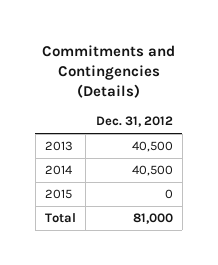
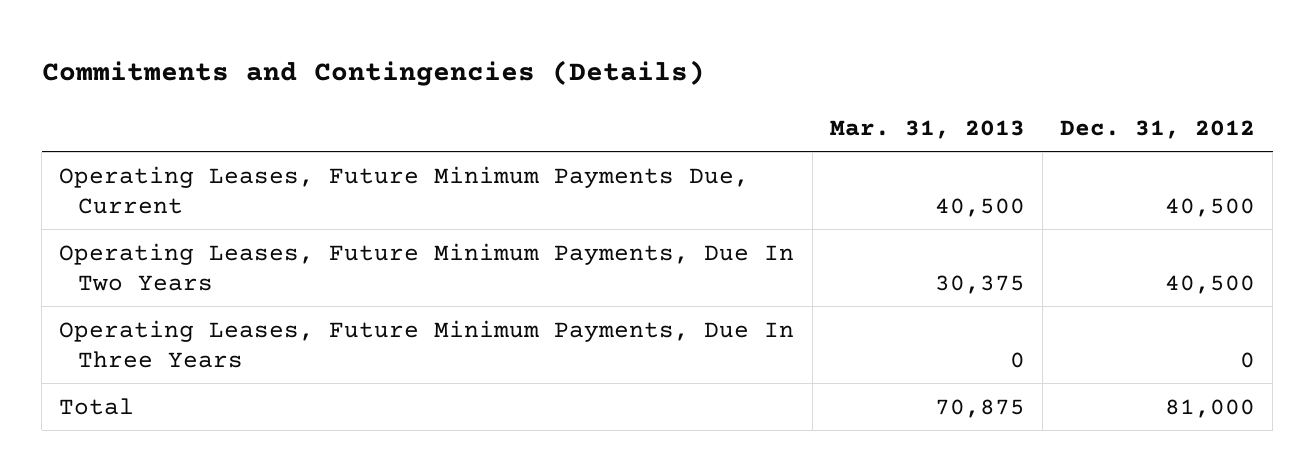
none -> [829,119,1025,139] Mar. 31, 2013
[45,140,74,151] 2013 -> [59,165,750,215] Operating Leases, Future Minimum Payments Due, Current
[45,164,73,175] 2014 -> [59,242,795,292] Operating Leases, Future Minimum Payments, Due In Two Years
[45,188,73,199] 2015 -> [59,319,795,369] Operating Leases, Future Minimum Payments, Due In Three Years

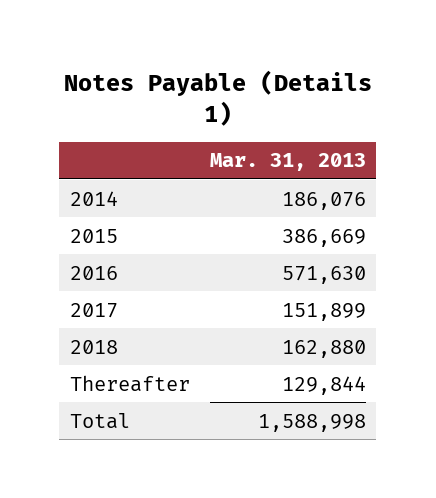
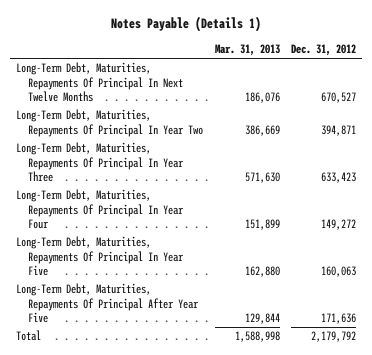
none -> [291,43,357,56] Dec. 31, 2012
[69,190,118,206] 2014 -> [15,62,183,102] Long-Term Debt, Maturities, Repayments Of Principal In Next Twelve Months
[69,228,118,243] 2015 -> [15,109,203,137] Long-Term Debt, Maturities, Repayments Of Principal In Year Two
[69,265,118,280] 2016 -> [15,142,184,182] Long-Term Debt, Maturities, Repayments Of Principal In Year Three
[69,302,118,318] 2017 -> [15,189,184,229] Long-Term Debt, Maturities, Repayments Of Principal In Year Four
[69,339,118,354] 2018 -> [15,236,184,276] Long-Term Debt, Maturities, Repayments Of Principal In Year Five
[69,374,190,392] Thereafter -> [15,283,199,323] Long-Term Debt, Maturities, Repayments Of Principal After Year Five

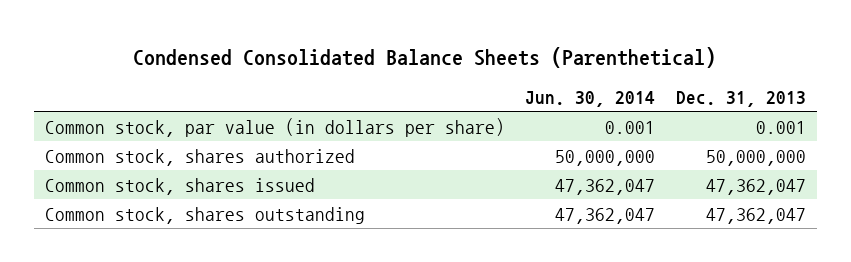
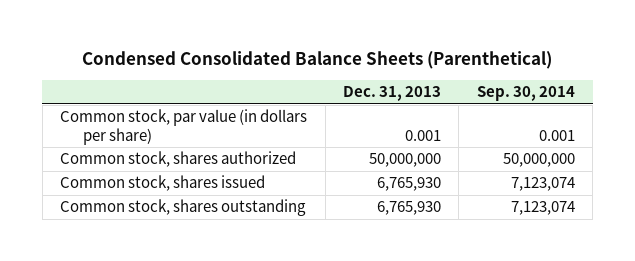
[525,91,656,108] Jun. 30, 2014 -> none
none -> [476,86,575,102] Sep. 30, 2014
[706,178,807,195] 47,362,047 -> [376,177,441,192] 6,765,930
[706,207,807,224] 47,362,047 -> [376,201,441,216] 6,765,930

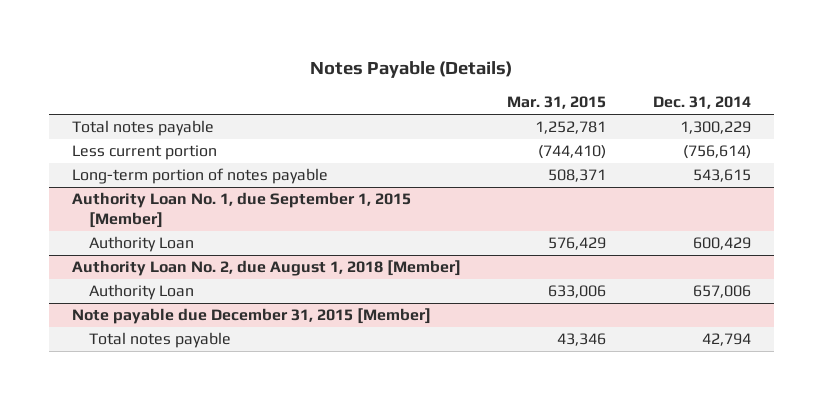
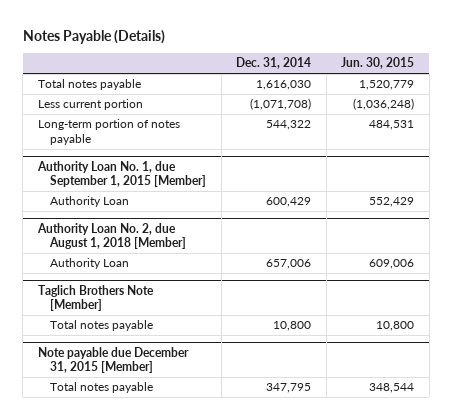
[507,96,607,110] Mar. 31, 2015 -> none
none -> [341,57,415,70] Jun. 30, 2015
[679,121,751,135] 1,300,229 -> [256,80,312,91] 1,616,030
[682,145,751,160] (756,614) -> [250,98,312,111] (1,071,708)
[692,169,751,183] 543,615 -> [266,120,312,131] 544,322
none -> [37,284,154,312] Taglich Brothers Note [Member]
none -> [50,320,154,332] Total notes payable
[701,333,751,347] 42,794 -> [266,383,312,394] 347,795

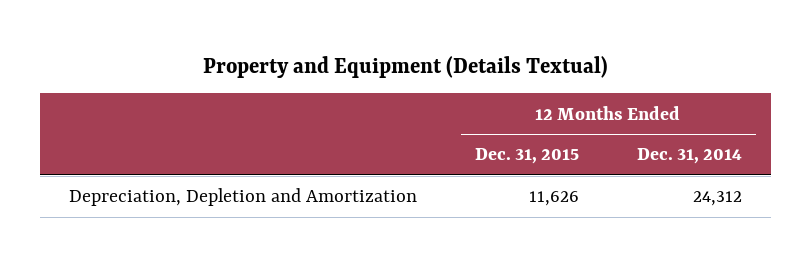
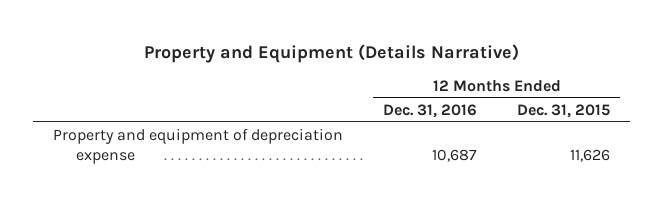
[202,55,608,78] Property and Equipment (Details Textual) -> [143,43,519,63] Property and Equipment (Details Narrative)
[636,148,742,165] Dec. 31, 2014 -> none
none -> [383,103,478,118] Dec. 31, 2016
[69,188,418,207] Depreciation, Depletion and Amortization -> [53,128,344,164] Property and equipment of depreciation expense

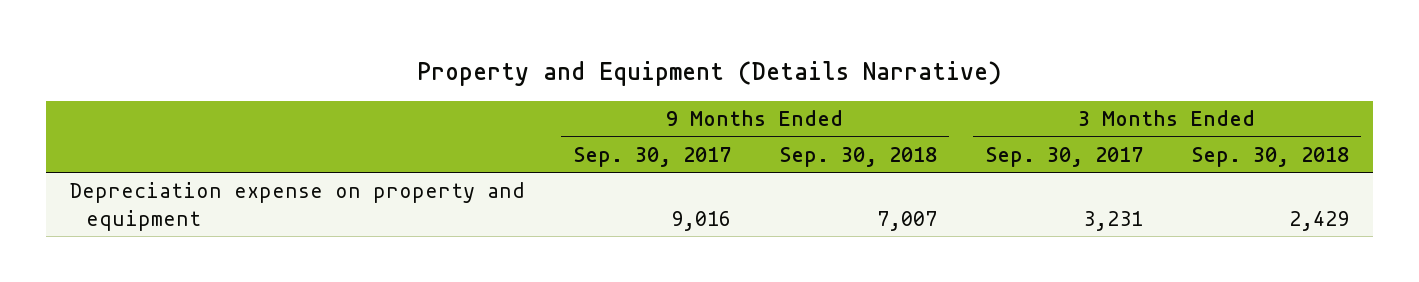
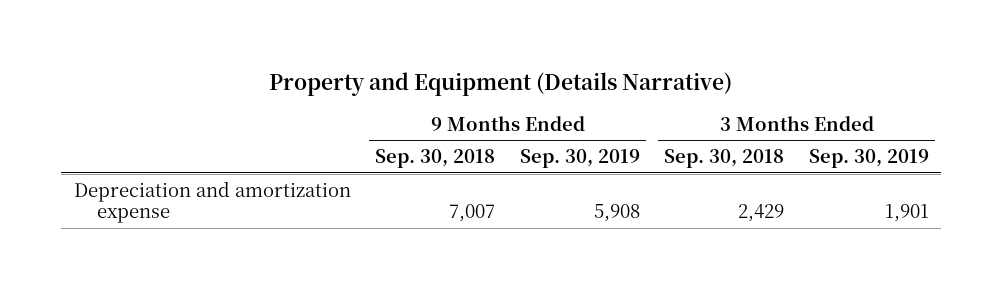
[573,147,732,168] Sep. 30, 2017 -> none
[984,147,1143,168] Sep. 30, 2017 -> none
none -> [519,149,640,169] Sep. 30, 2019
none -> [808,149,929,169] Sep. 30, 2019
[70,182,526,231] Depreciation expense on property and equipment -> [73,180,351,224] Depreciation and amortization expense

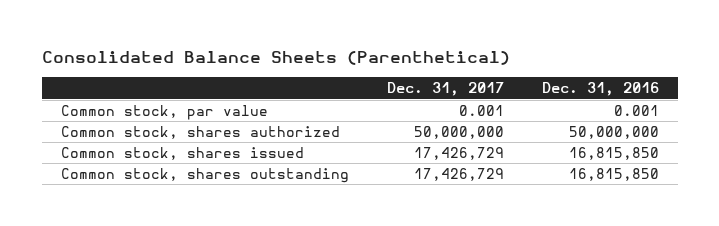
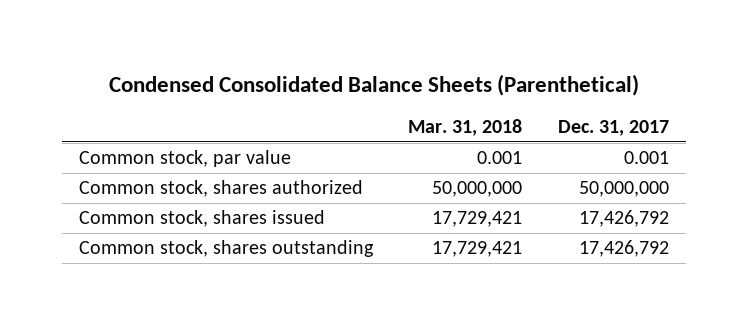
[41,51,510,66] Consolidated Balance Sheets (Parenthetical) -> [108,74,639,97] Condensed Consolidated Balance Sheets (Parenthetical)
[541,82,659,97] Dec. 31, 2016 -> none
none -> [408,119,523,137] Mar. 31, 2018
[413,147,504,161] 17,426,729 -> [578,210,669,228] 17,426,792
[413,168,504,182] 17,426,729 -> [578,240,669,258] 17,426,792

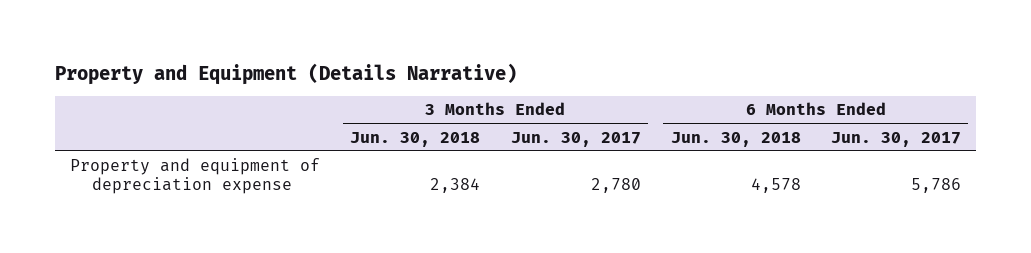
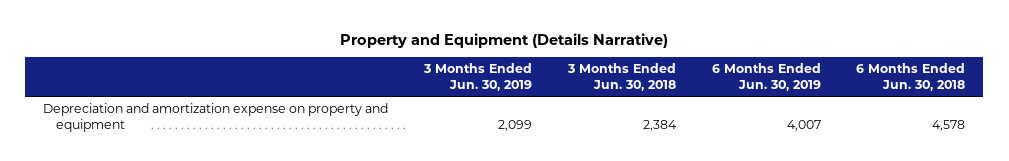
[510,131,641,147] Jun. 30, 2017 -> none
[830,131,961,147] Jun. 30, 2017 -> none
none -> [422,63,532,92] 3 Months Ended Jun. 30, 2019
none -> [711,63,821,92] 6 Months Ended Jun. 30, 2019
[70,158,321,195] Property and equipment of depreciation expense -> [43,102,389,132] Depreciation and amortization expense on property and equipment

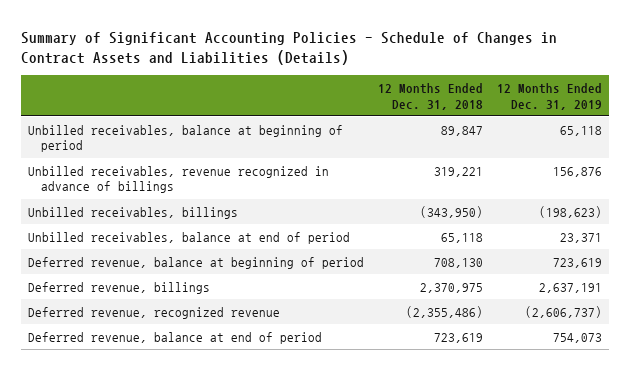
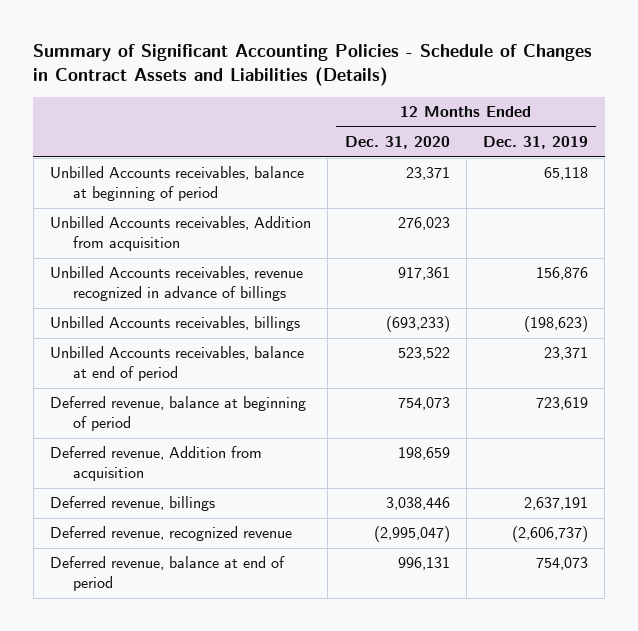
[377,82,483,110] 12 Months Ended Dec. 31, 2018 -> none
none -> [344,135,450,149] Dec. 31, 2020
[28,124,344,153] Unbilled receivables, balance at beginning of period -> [50,166,305,202] Unbilled Accounts receivables, balance at beginning of period
none -> [50,216,312,252] Unbilled Accounts receivables, Addition from acquisition
[28,165,330,194] Unbilled receivables, revenue recognized in advance of billings -> [50,266,304,302] Unbilled Accounts receivables, revenue recognized in advance of billings
[28,206,239,219] Unbilled receivables, billings -> [50,316,301,332] Unbilled Accounts receivables, billings
[28,231,351,244] Unbilled receivables, balance at end of period -> [50,346,305,382] Unbilled Accounts receivables, balance at end of period
none -> [50,446,263,482] Deferred revenue, Addition from acquisition

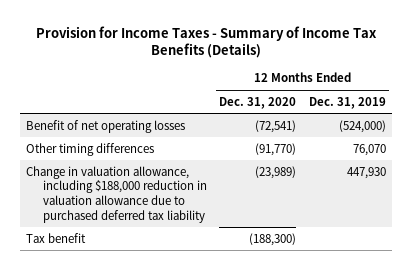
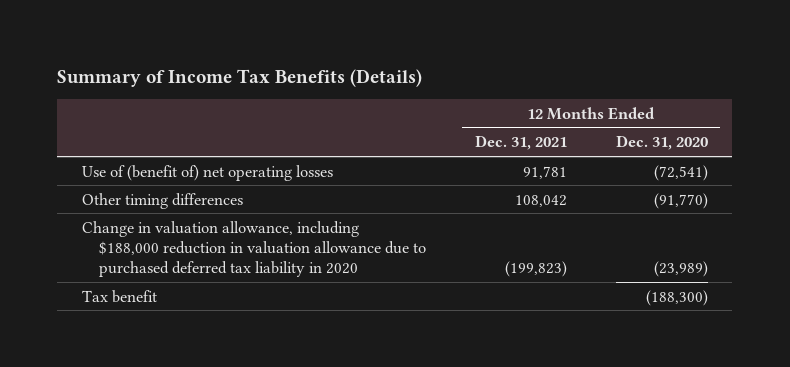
[35,25,377,59] Provision for Income Taxes - Summary of Income Tax Benefits (Details) -> [57,69,423,88] Summary of Income Tax Benefits (Details)
[308,96,386,109] Dec. 31, 2019 -> none
none -> [474,135,567,151] Dec. 31, 2021
[26,119,186,133] Benefit of net operating losses -> [81,164,333,181] Use of (benefit of) net operating losses
[26,165,208,223] Change in valuation allowance, including $188,000 reduction in valuation allowance due to purchased deferred tax liability -> [81,220,426,277] Change in valuation allowance, including $188,000 reduction in valuation allowance due to purchased deferred tax liability in 2020

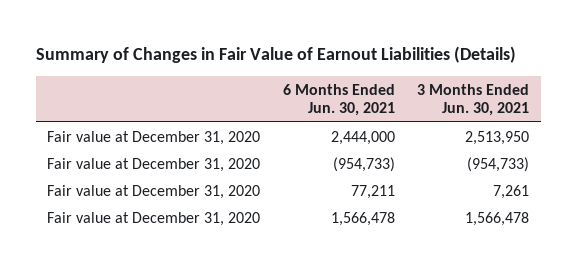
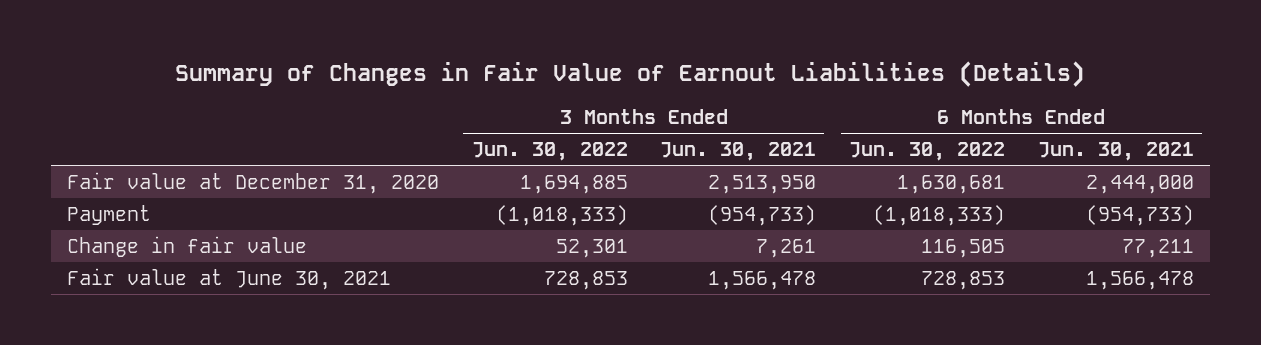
none -> [471,142,628,162] Jun. 30, 2022
none -> [849,142,1006,162] Jun. 30, 2022
[47,157,261,172] Fair value at December 31, 2020 -> [66,204,151,225] Payment
[47,184,261,199] Fair value at December 31, 2020 -> [66,235,307,257] Change in fair value
[47,211,261,226] Fair value at December 31, 2020 -> [66,267,391,290] Fair value at June 30, 2021

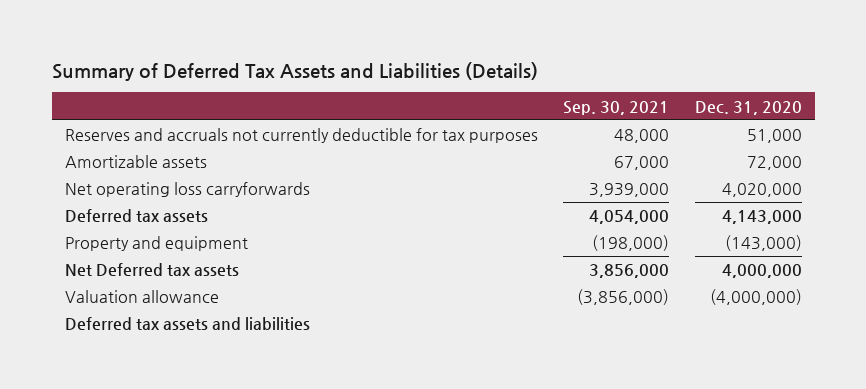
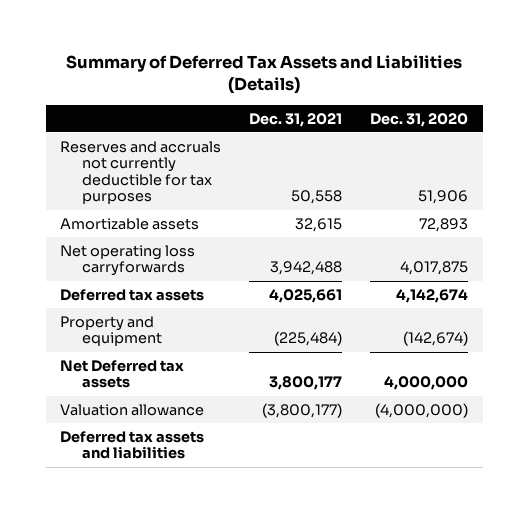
[563,100,670,115] Sep. 30, 2021 -> none
none -> [249,112,343,127] Dec. 31, 2021
[746,129,802,144] 51,000 -> [418,190,469,205] 51,906
[746,156,802,171] 72,000 -> [419,217,469,232] 72,893
[721,183,802,198] 4,020,000 -> [400,261,469,276] 4,017,875
[721,210,802,225] 4,143,000 -> [396,288,469,303] 4,142,674
[724,235,802,252] (143,000) -> [403,331,469,347] (142,674)

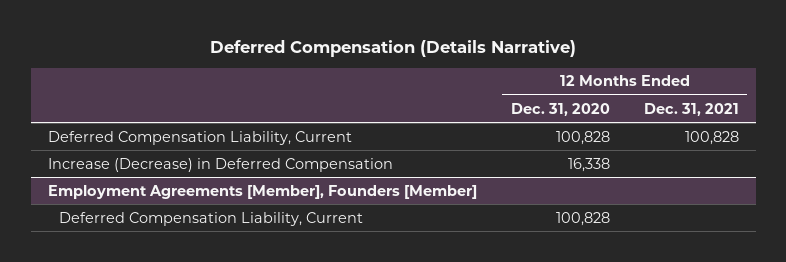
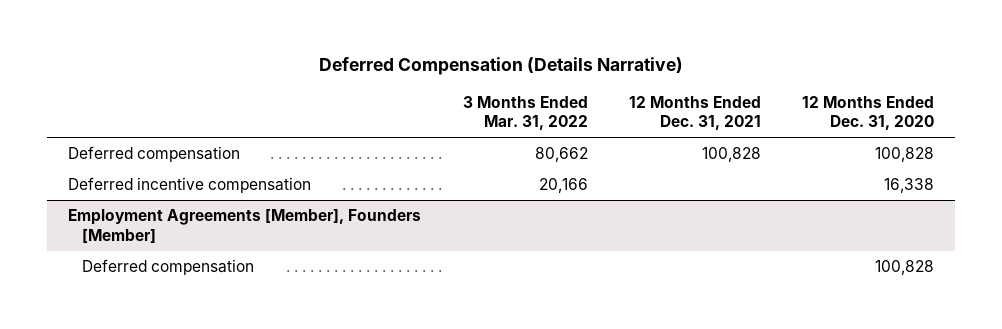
none -> [462,95,588,131] 3 Months Ended Mar. 31, 2022
[47,130,352,145] Deferred Compensation Liability, Current -> [68,146,241,163] Deferred compensation
[47,157,393,172] Increase (Decrease) in Deferred Compensation -> [68,177,312,194] Deferred incentive compensation
[59,211,364,226] Deferred Compensation Liability, Current -> [82,259,255,276] Deferred compensation

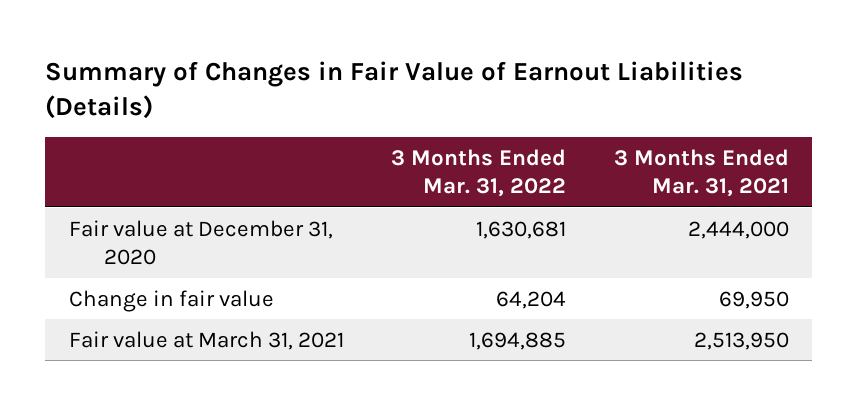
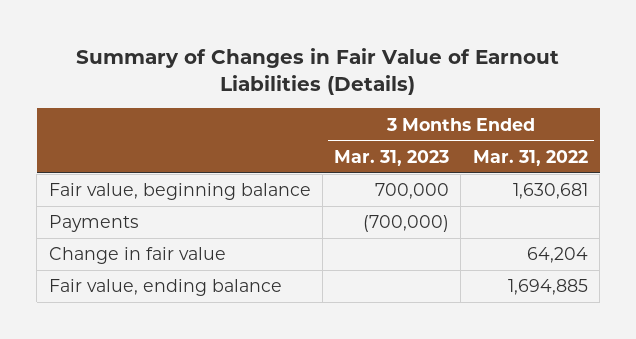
[613,148,789,198] 3 Months Ended Mar. 31, 2021 -> none
none -> [334,149,450,166] Mar. 31, 2023
[68,219,333,266] Fair value at December 31, 2020 -> [48,183,311,201] Fair value, beginning balance
none -> [48,215,139,233] Payments
[68,330,344,350] Fair value at March 31, 2021 -> [48,279,282,297] Fair value, ending balance

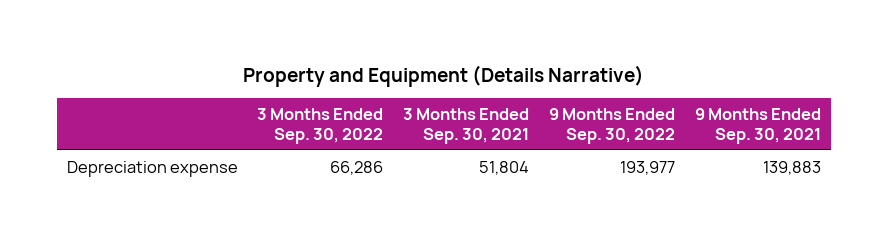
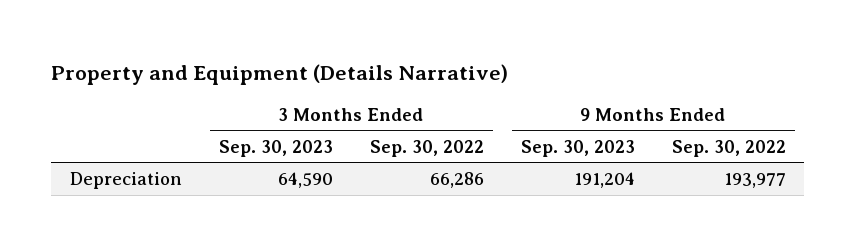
[403,108,530,144] 3 Months Ended Sep. 30, 2021 -> none
[694,108,821,144] 9 Months Ended Sep. 30, 2021 -> none
none -> [218,139,333,157] Sep. 30, 2023
none -> [520,139,635,157] Sep. 30, 2023
[66,160,238,177] Depreciation expense -> [69,172,182,190] Depreciation

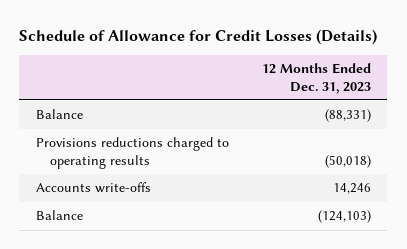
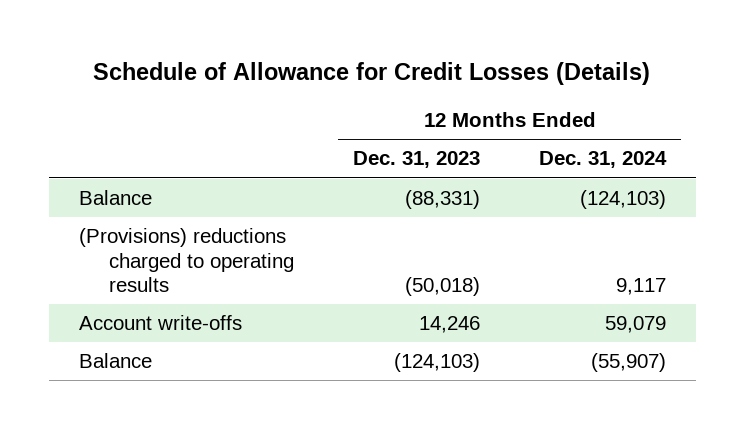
none -> [539,151,668,169] Dec. 31, 2024
[35,137,229,169] Provisions reductions charged to operating results -> [78,228,295,292] (Provisions) reductions charged to operating results
[35,182,151,194] Accounts write-offs -> [78,315,242,331] Account write-offs

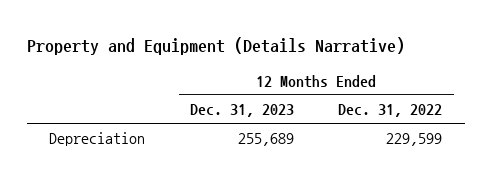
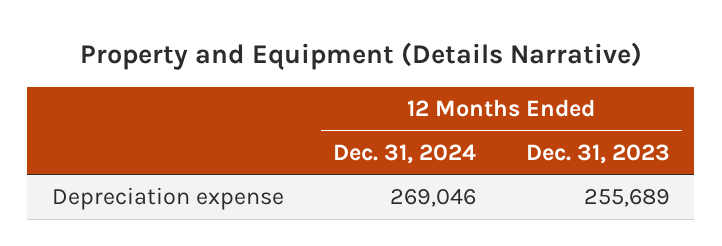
[338,103,443,117] Dec. 31, 2022 -> none
none -> [333,143,477,164] Dec. 31, 2024
[49,132,146,147] Depreciation -> [52,187,285,211] Depreciation expense

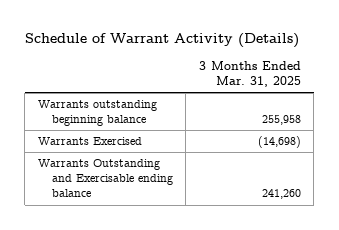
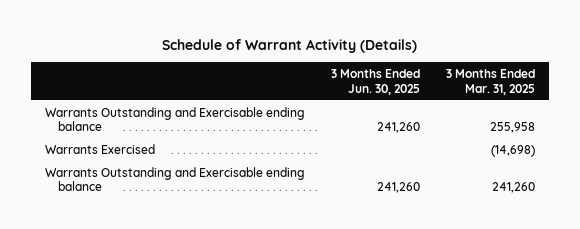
none -> [331,69,421,95] 3 Months Ended Jun. 30, 2025
[37,100,157,127] Warrants outstanding beginning balance -> [44,106,305,132] Warrants Outstanding and Exercisable ending balance

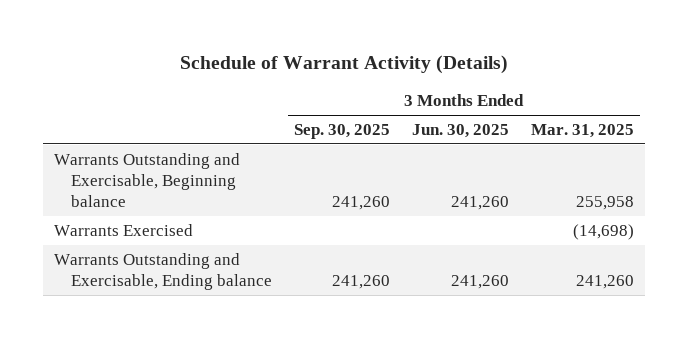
none -> [293,123,390,139] Sep. 30, 2025
[44,106,305,132] Warrants Outstanding and Exercisable ending balance -> [54,152,241,208] Warrants Outstanding and Exercisable, Beginning balance
[44,166,305,192] Warrants Outstanding and Exercisable ending balance -> [54,252,272,291] Warrants Outstanding and Exercisable, Ending balance

